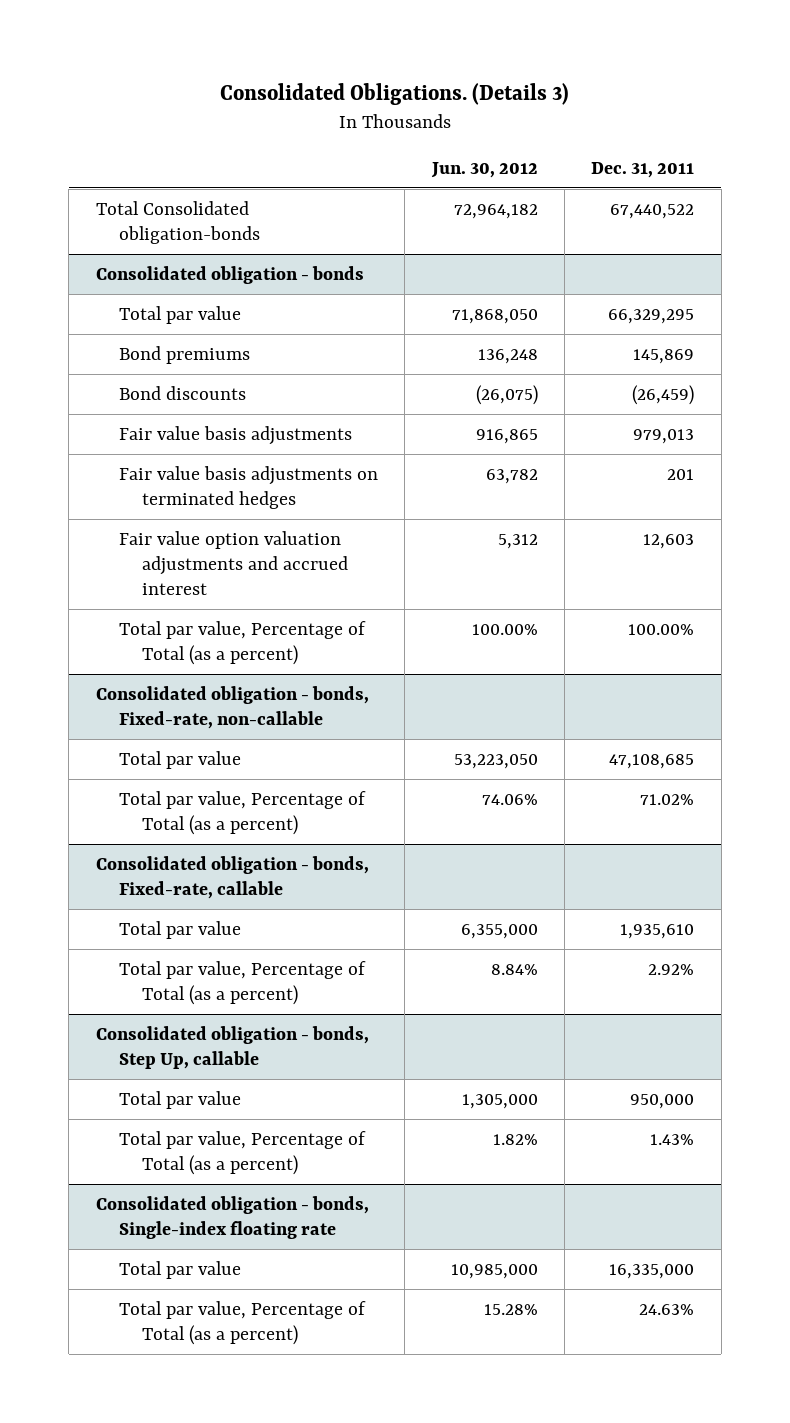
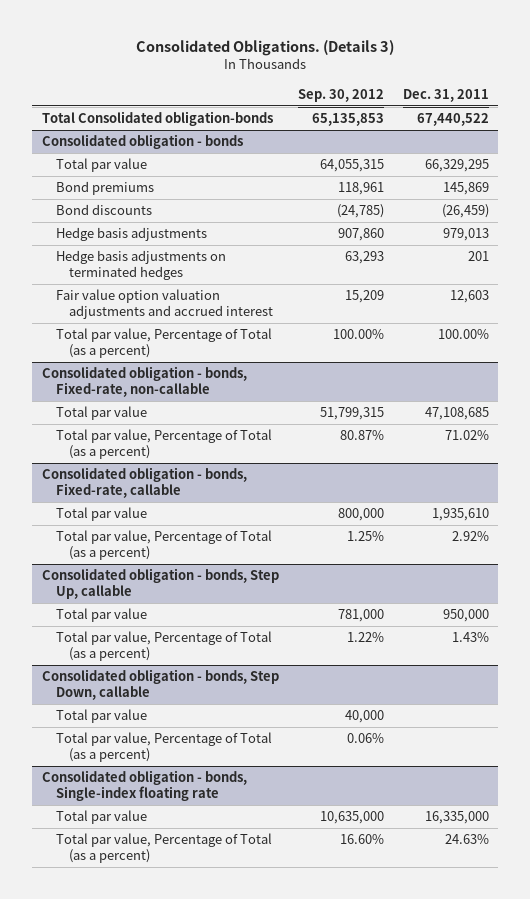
[430,161,538,178] Jun. 30, 2012 -> none
none -> [297,88,384,102] Sep. 30, 2012
[119,425,353,445] Fair value basis adjustments -> [55,227,207,242] Hedge basis adjustments
[119,465,379,509] Fair value basis adjustments on terminated hedges -> [55,250,226,280] Hedge basis adjustments on terminated hedges
none -> [41,669,279,700] Consolidated obligation - bonds, Step Down, callable
none -> [55,709,147,724] Total par value
none -> [55,732,272,762] Total par value, Percentage of Total (as a percent)

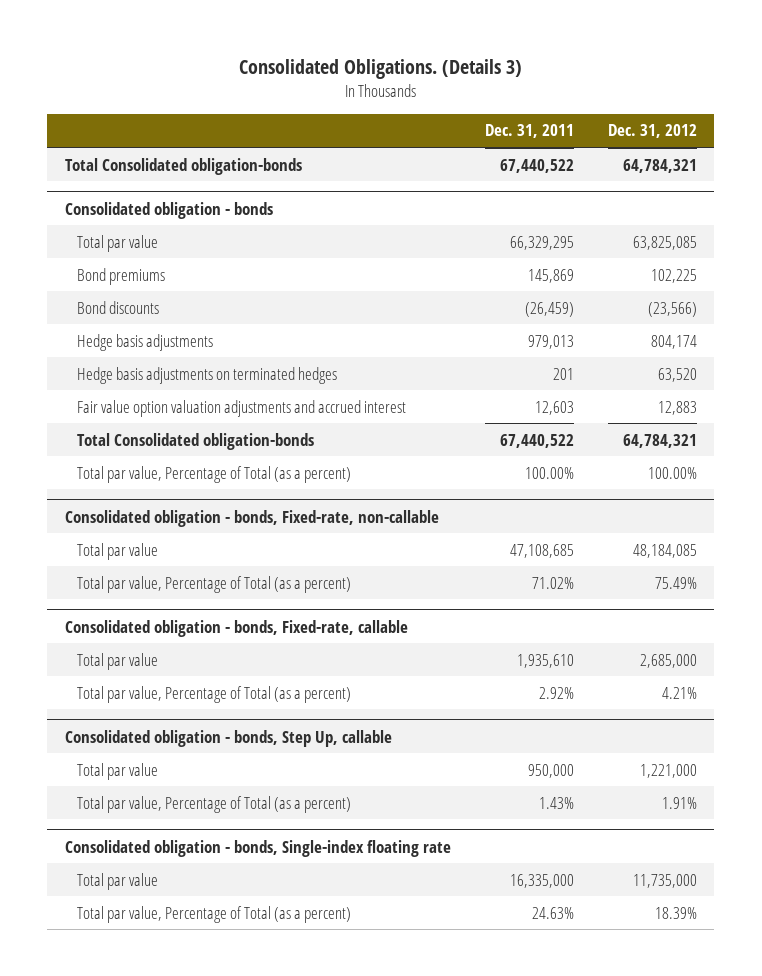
[297,88,384,102] Sep. 30, 2012 -> none
none -> [608,124,698,139] Dec. 31, 2012
none -> [77,432,315,450] Total Consolidated obligation-bonds
[41,669,279,700] Consolidated obligation - bonds, Step Down, callable -> none
[55,709,147,724] Total par value -> none
[55,732,272,762] Total par value, Percentage of Total (as a percent) -> none

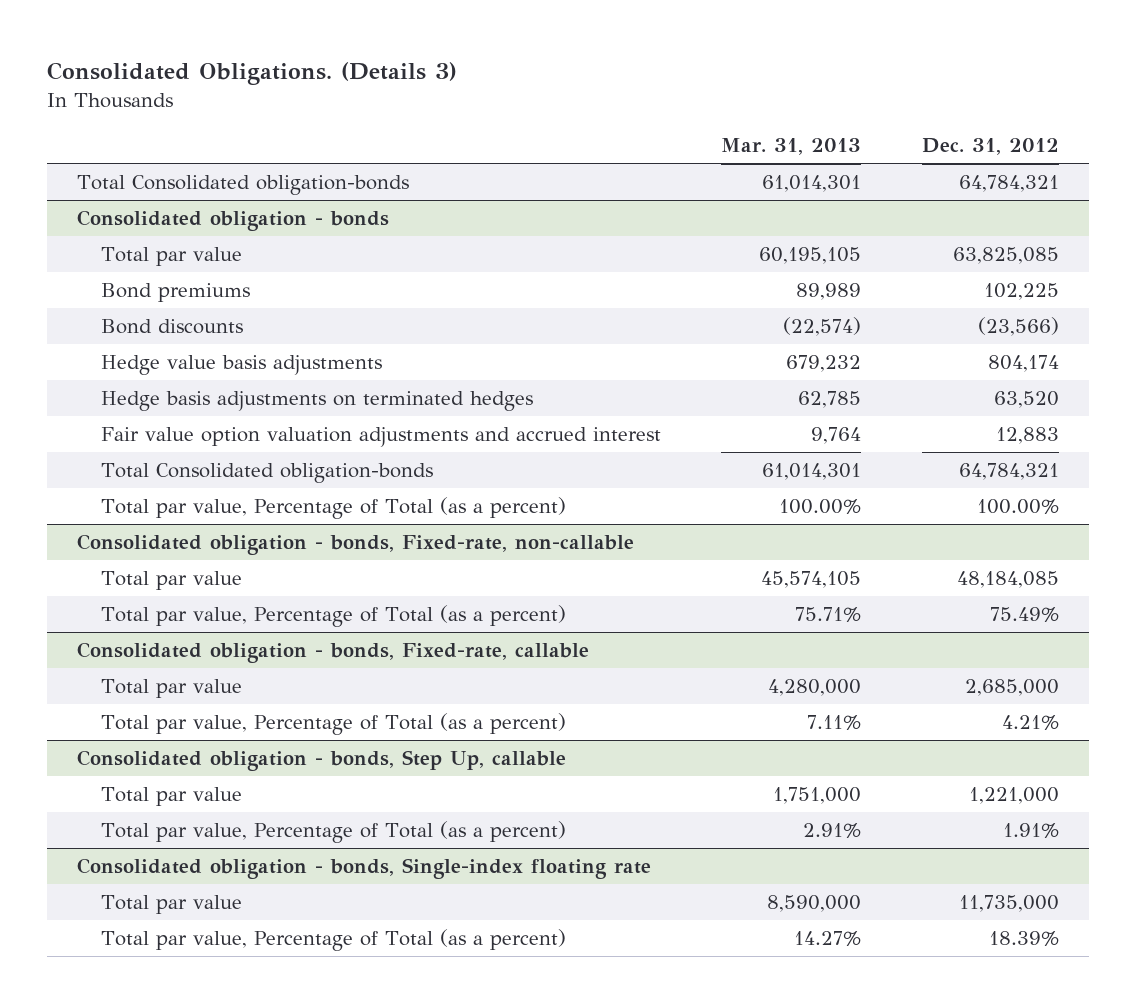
[484,124,574,139] Dec. 31, 2011 -> none
none -> [721,138,862,156] Mar. 31, 2013
[77,333,214,351] Hedge basis adjustments -> [100,355,382,376] Hedge value basis adjustments

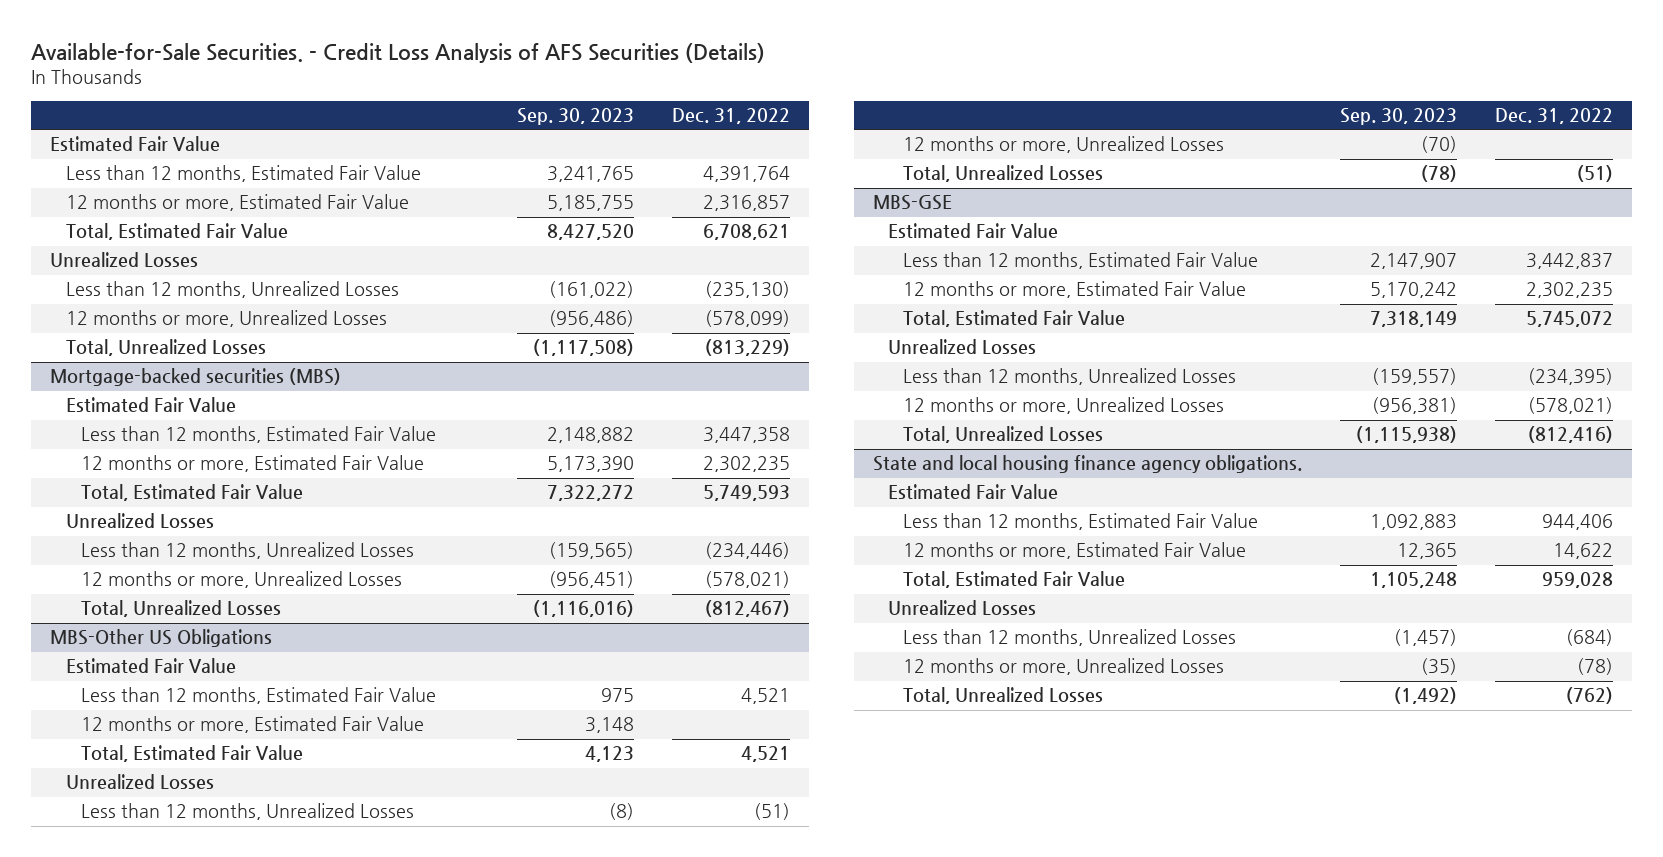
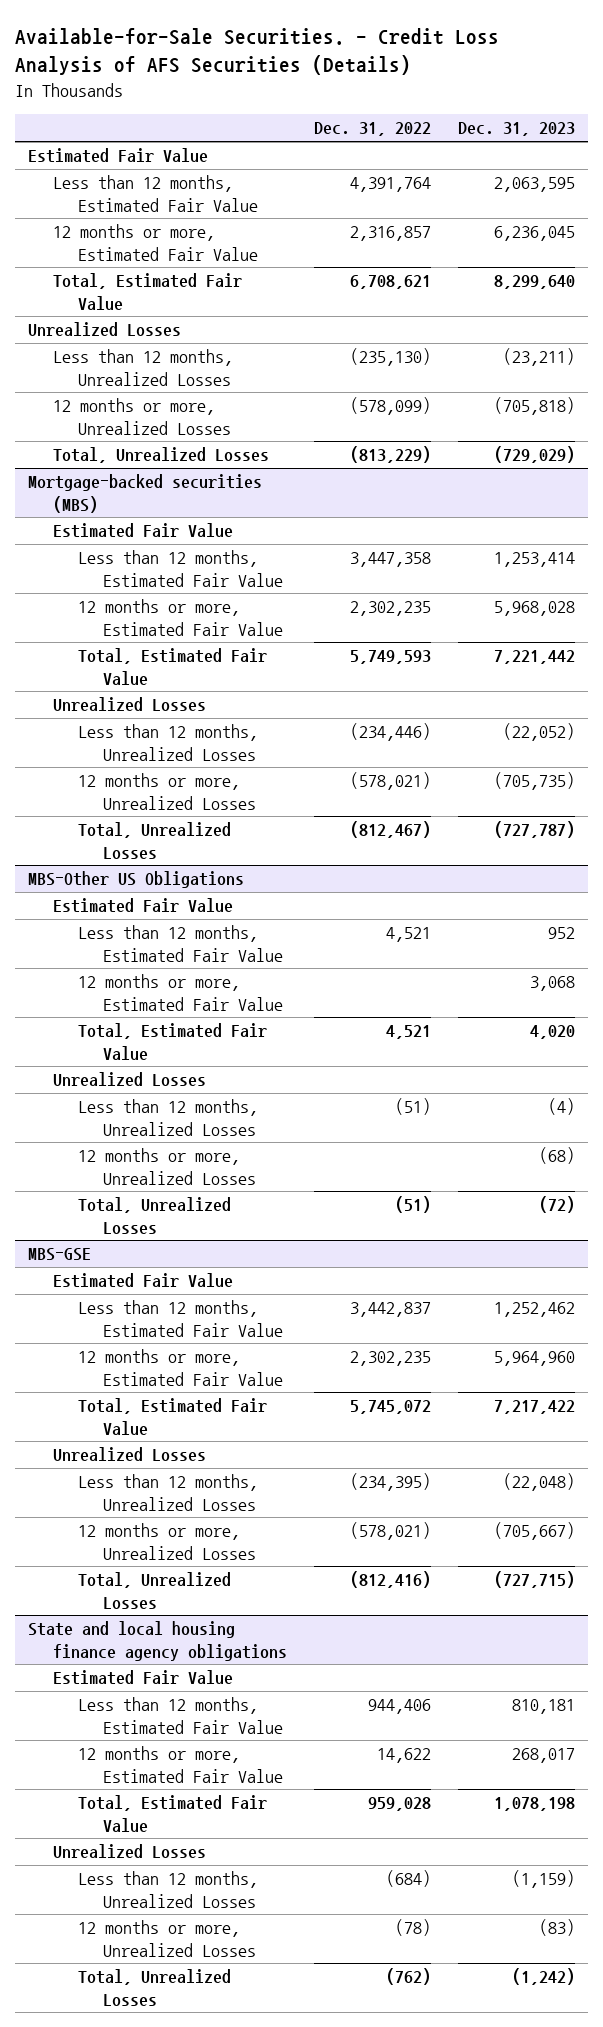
[517,108,635,126] Sep. 30, 2023 -> none
none -> [458,122,576,137] Dec. 31, 2023
[872,455,1302,474] State and local housing finance agency obligations. -> [28,1621,288,1661] State and local housing finance agency obligations

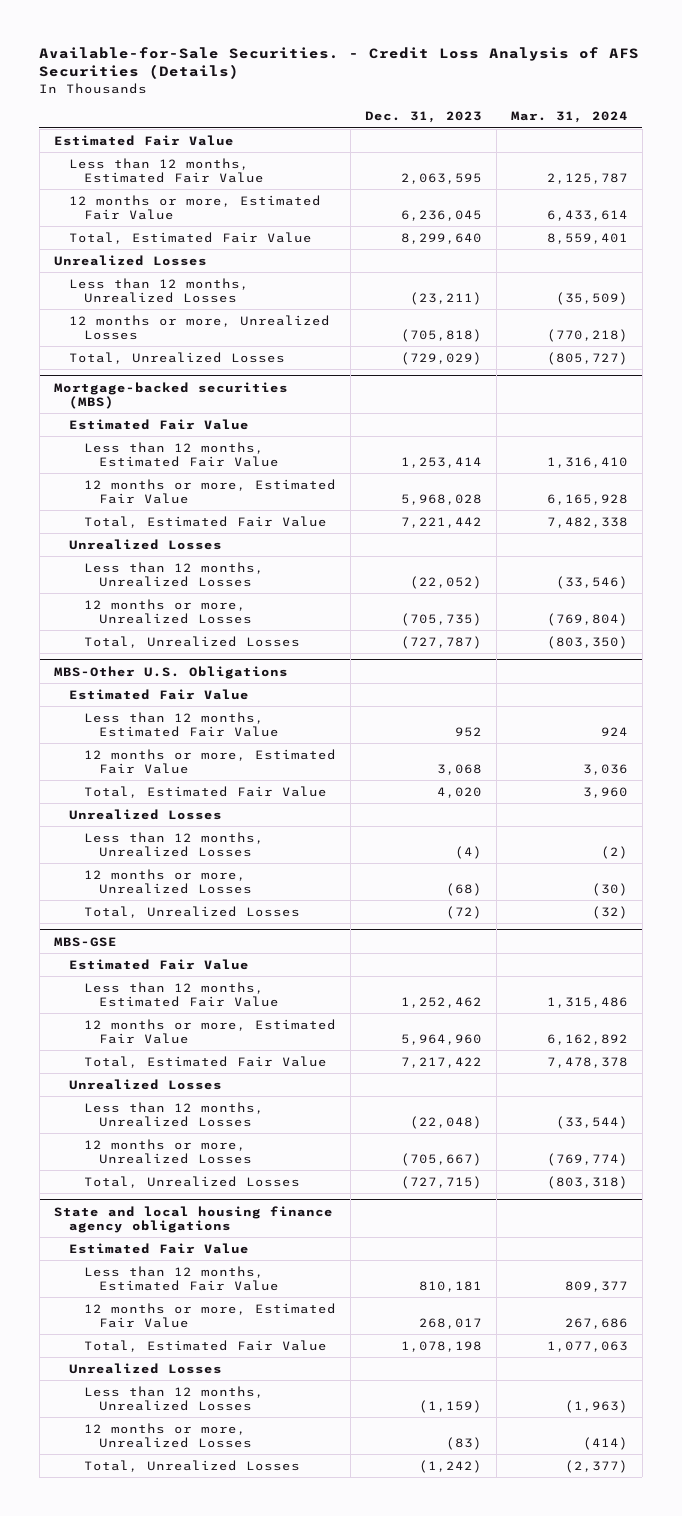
[314,122,432,137] Dec. 31, 2022 -> none
none -> [510,111,628,124] Mar. 31, 2024
[28,871,245,889] MBS-Other US Obligations -> [53,665,288,679] MBS-Other U.S. Obligations

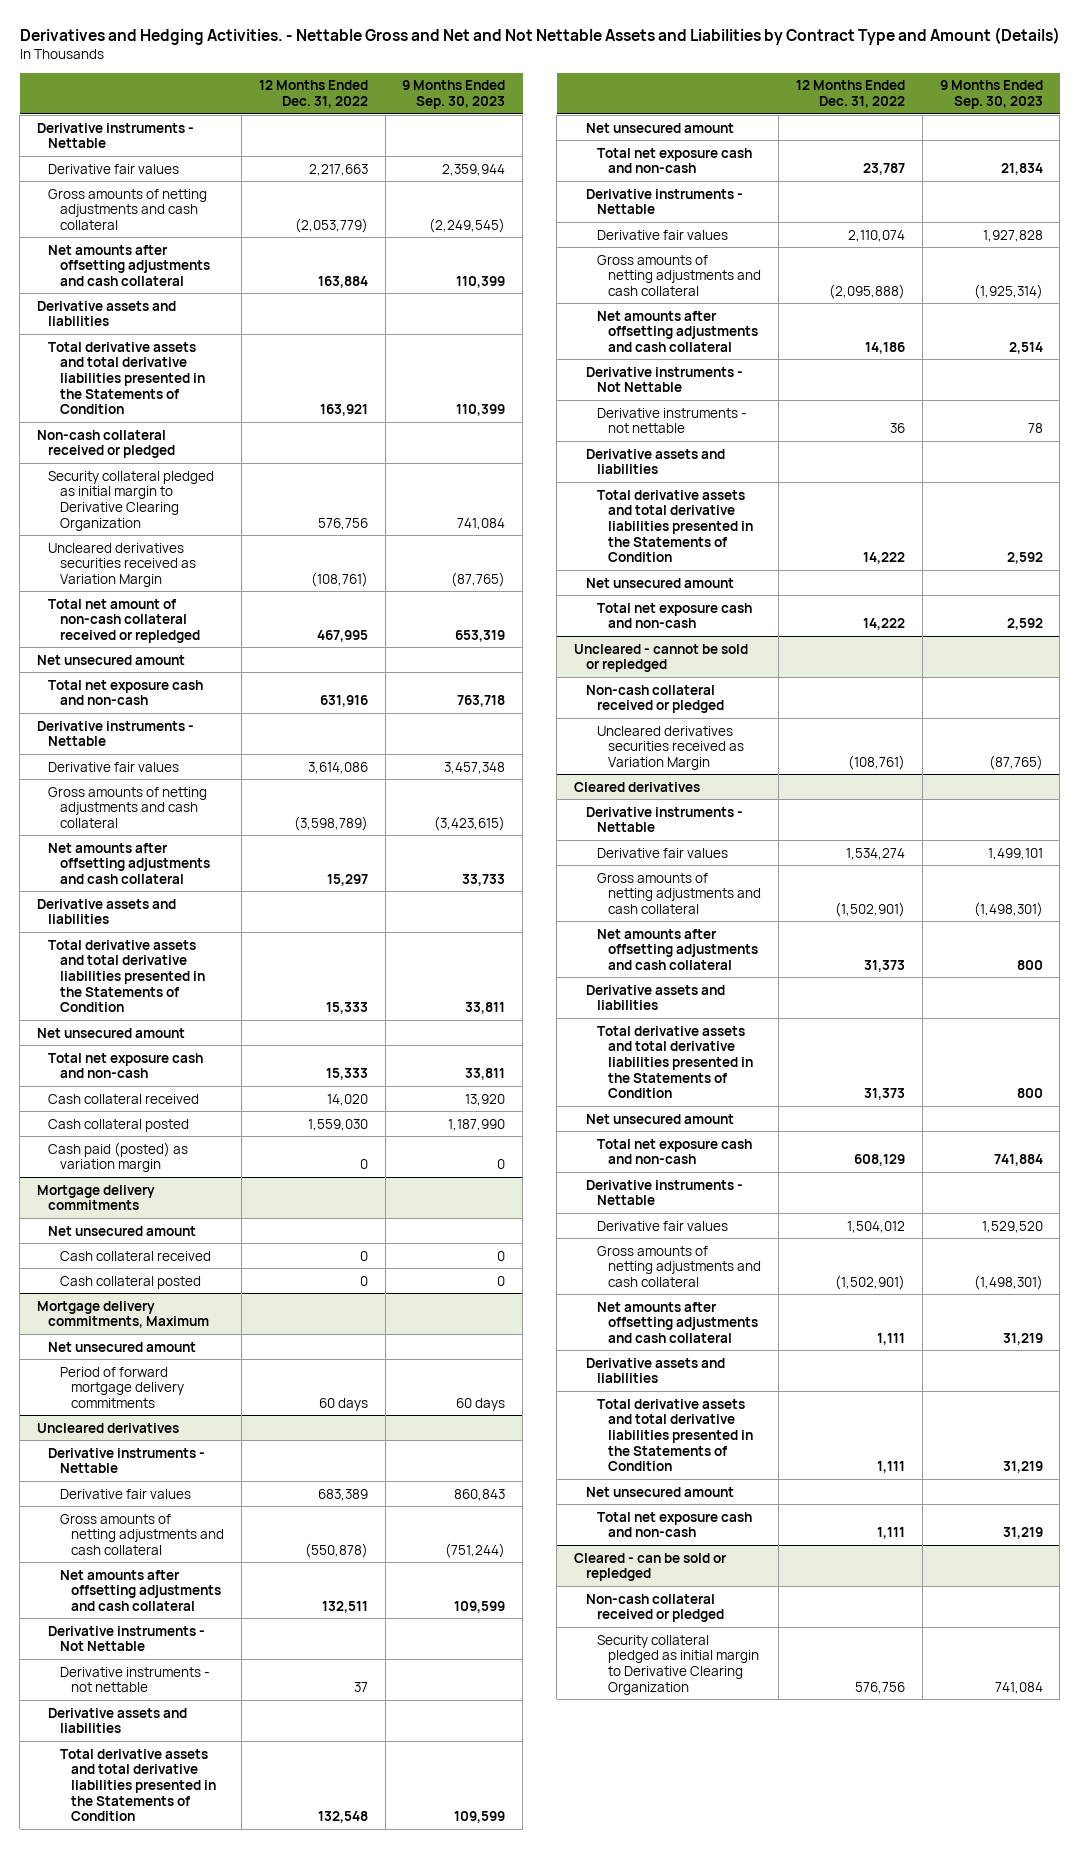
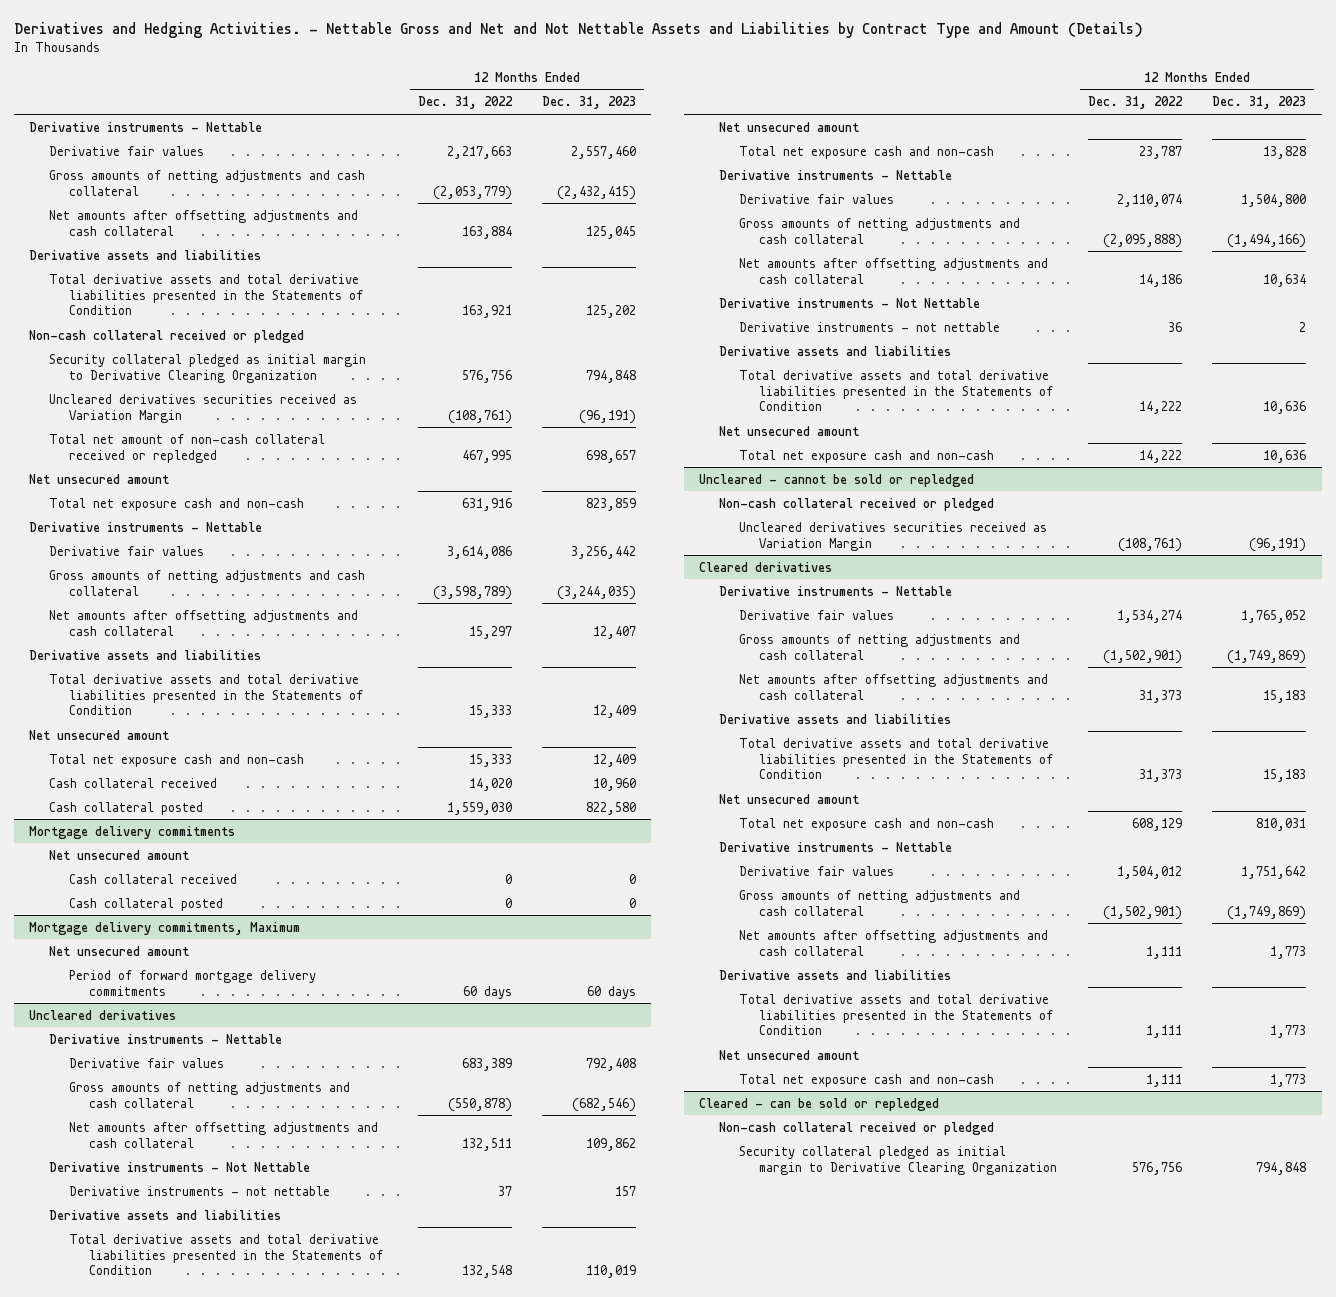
[402,80,506,109] 9 Months Ended Sep. 30, 2023 -> none
none -> [542,96,637,110] Dec. 31, 2023
[48,1141,189,1173] Cash paid (posted) as variation margin -> none

